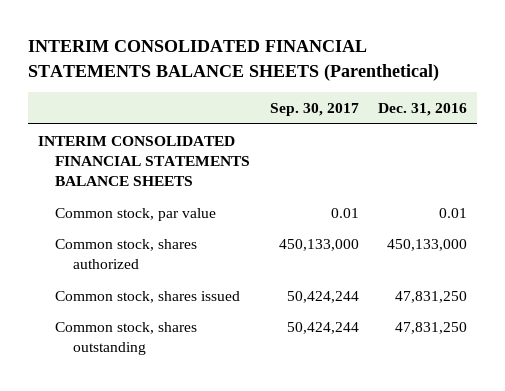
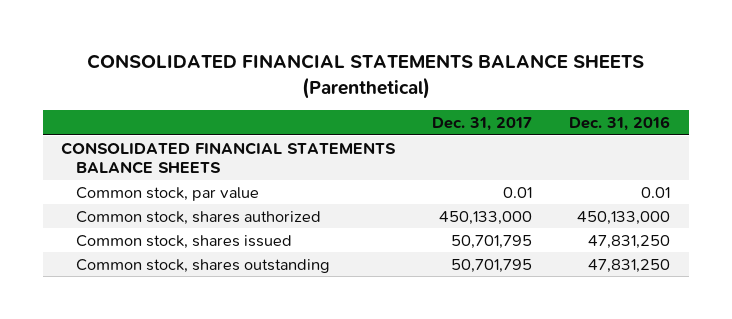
[27,40,439,81] INTERIM CONSOLIDATED FINANCIAL STATEMENTS BALANCE SHEETS (Parenthetical) -> [86,54,644,99] CONSOLIDATED FINANCIAL STATEMENTS BALANCE SHEETS (Parenthetical)
[269,103,359,117] Sep. 30, 2017 -> none
none -> [432,117,533,132] Dec. 31, 2017
[37,135,251,187] INTERIM CONSOLIDATED FINANCIAL STATEMENTS BALANCE SHEETS -> [61,141,397,175] CONSOLIDATED FINANCIAL STATEMENTS BALANCE SHEETS

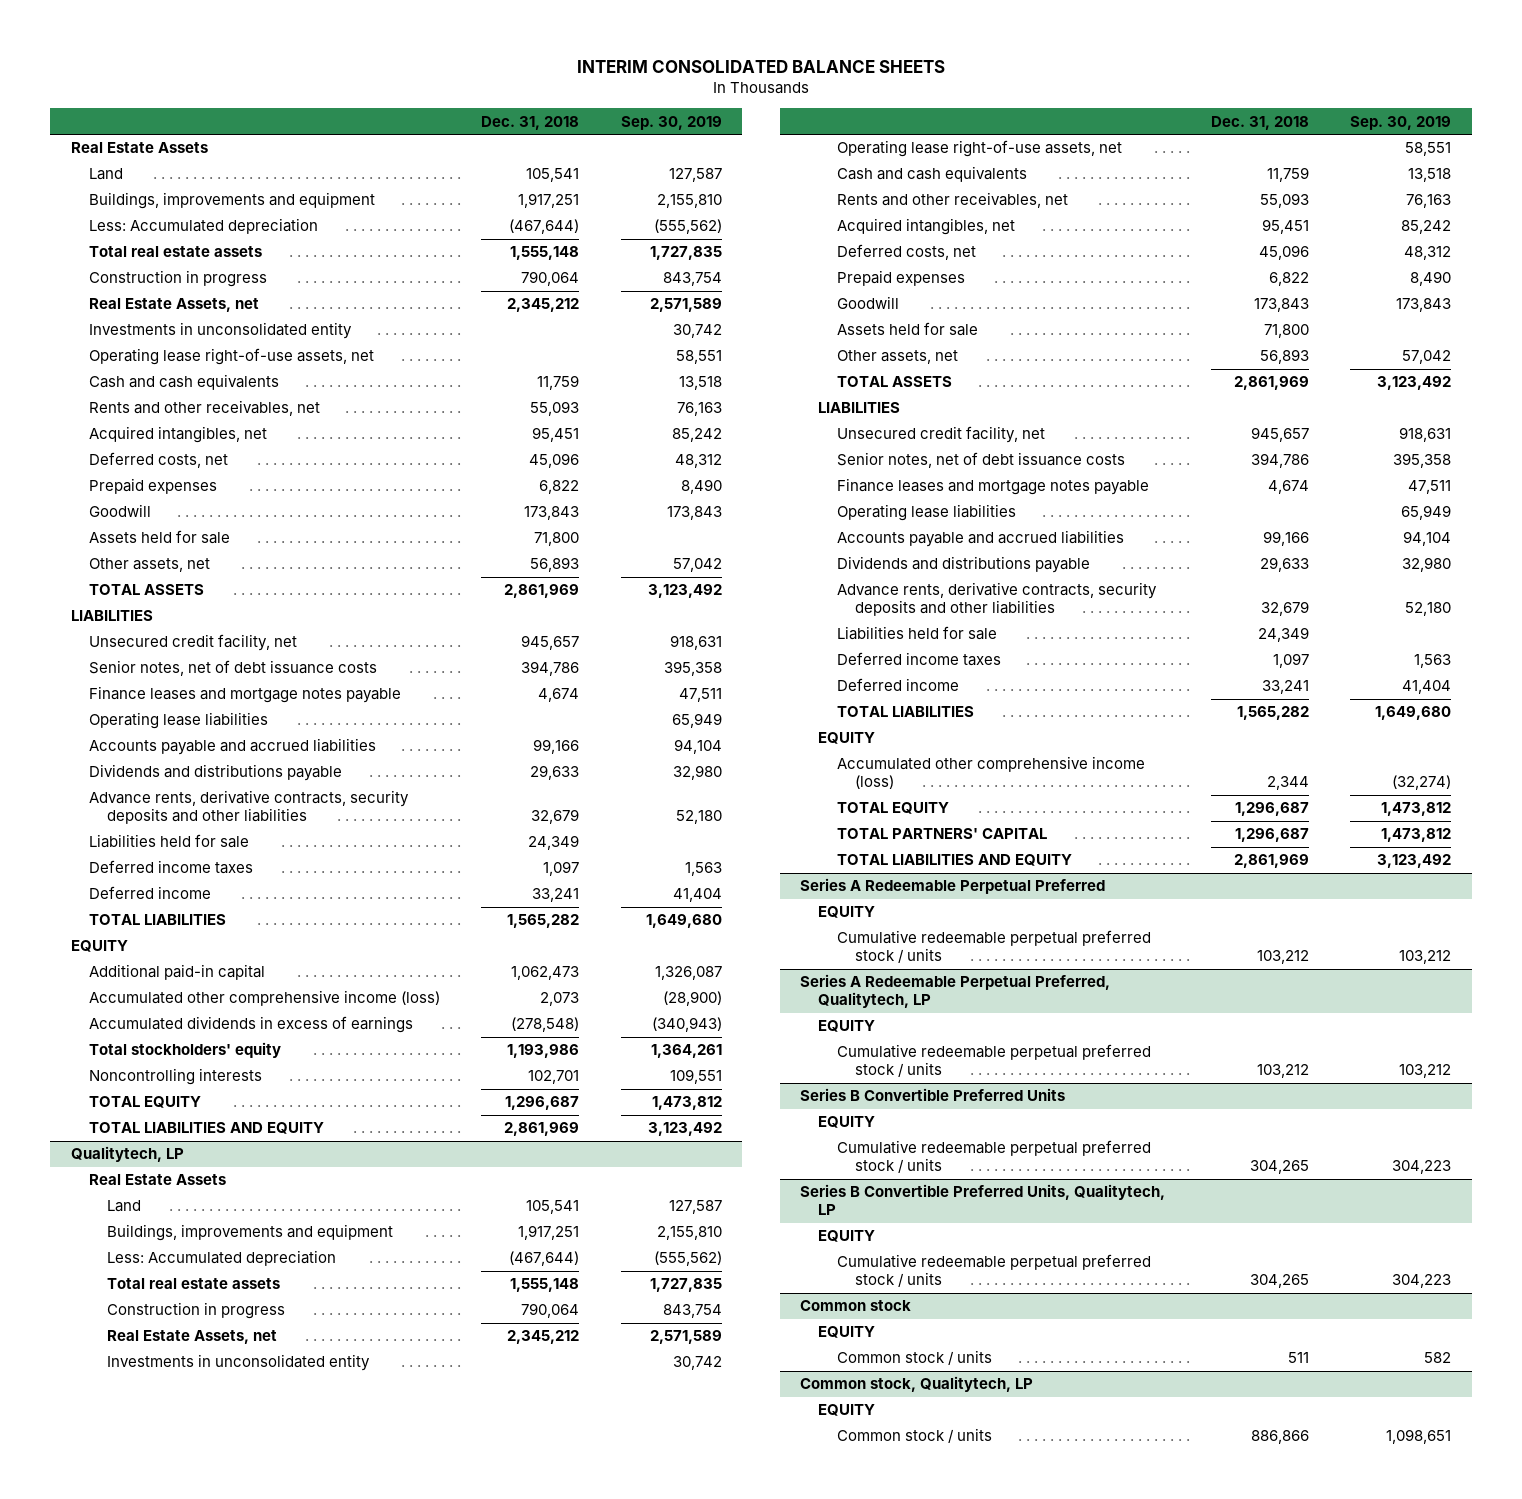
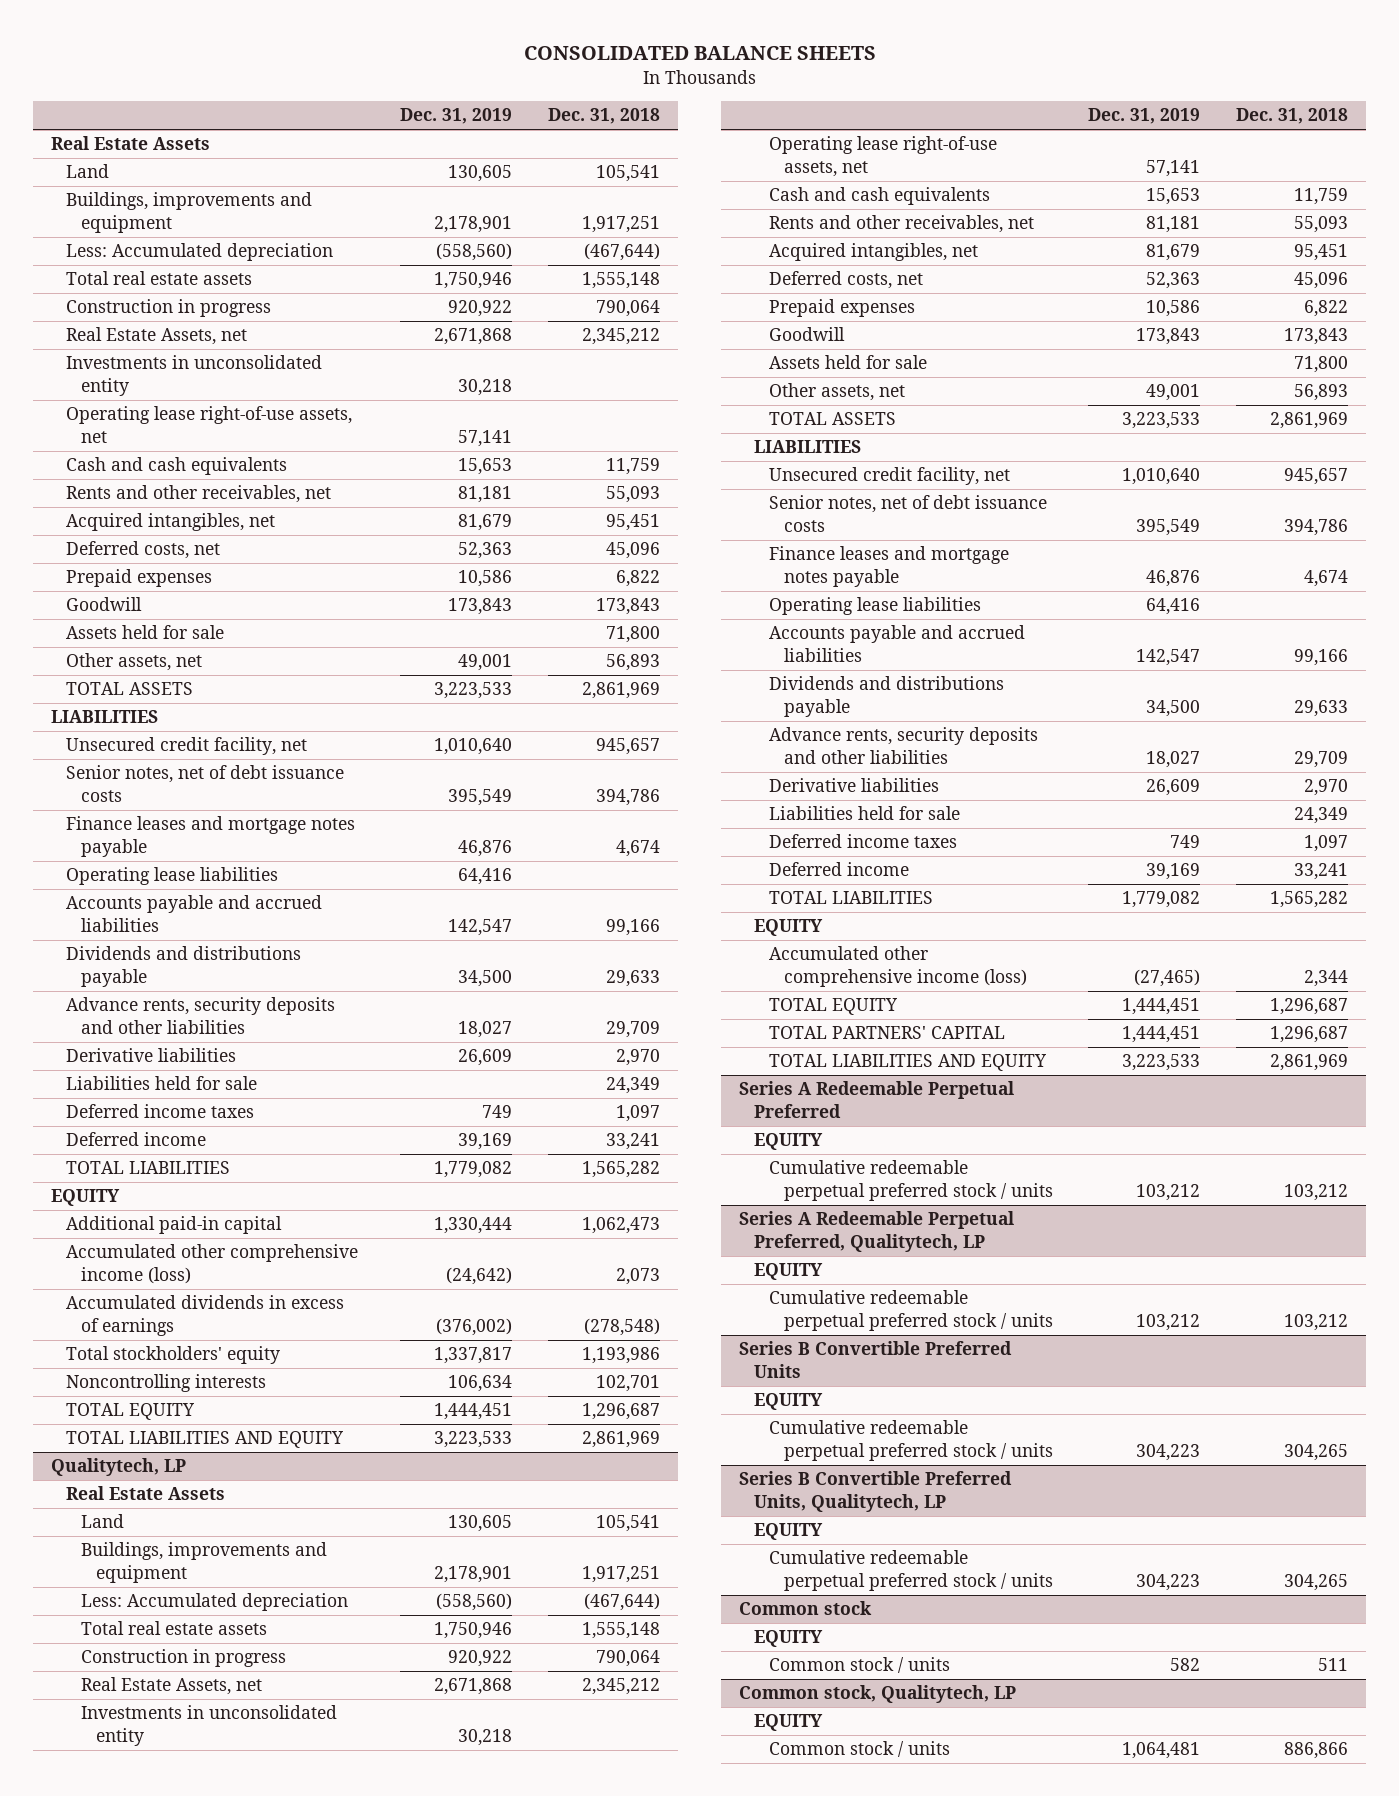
[577,60,946,74] INTERIM CONSOLIDATED BALANCE SHEETS -> [523,46,876,61] CONSOLIDATED BALANCE SHEETS
[620,115,722,130] Sep. 30, 2019 -> none
none -> [400,108,513,125] Dec. 31, 2019
[88,790,409,825] Advance rents, derivative contracts, security deposits and other liabilities -> [66,997,336,1034] Advance rents, security deposits and other liabilities
[531,809,580,825] 32,679 -> [606,1020,661,1038] 29,709
none -> [66,1048,237,1063] Derivative liabilities
[836,582,1157,617] Advance rents, derivative contracts, security deposits and other liabilities -> [768,727,1038,764] Advance rents, security deposits and other liabilities
[1260,601,1309,617] 32,679 -> [1293,750,1348,768] 29,709
none -> [768,778,939,793] Derivative liabilities

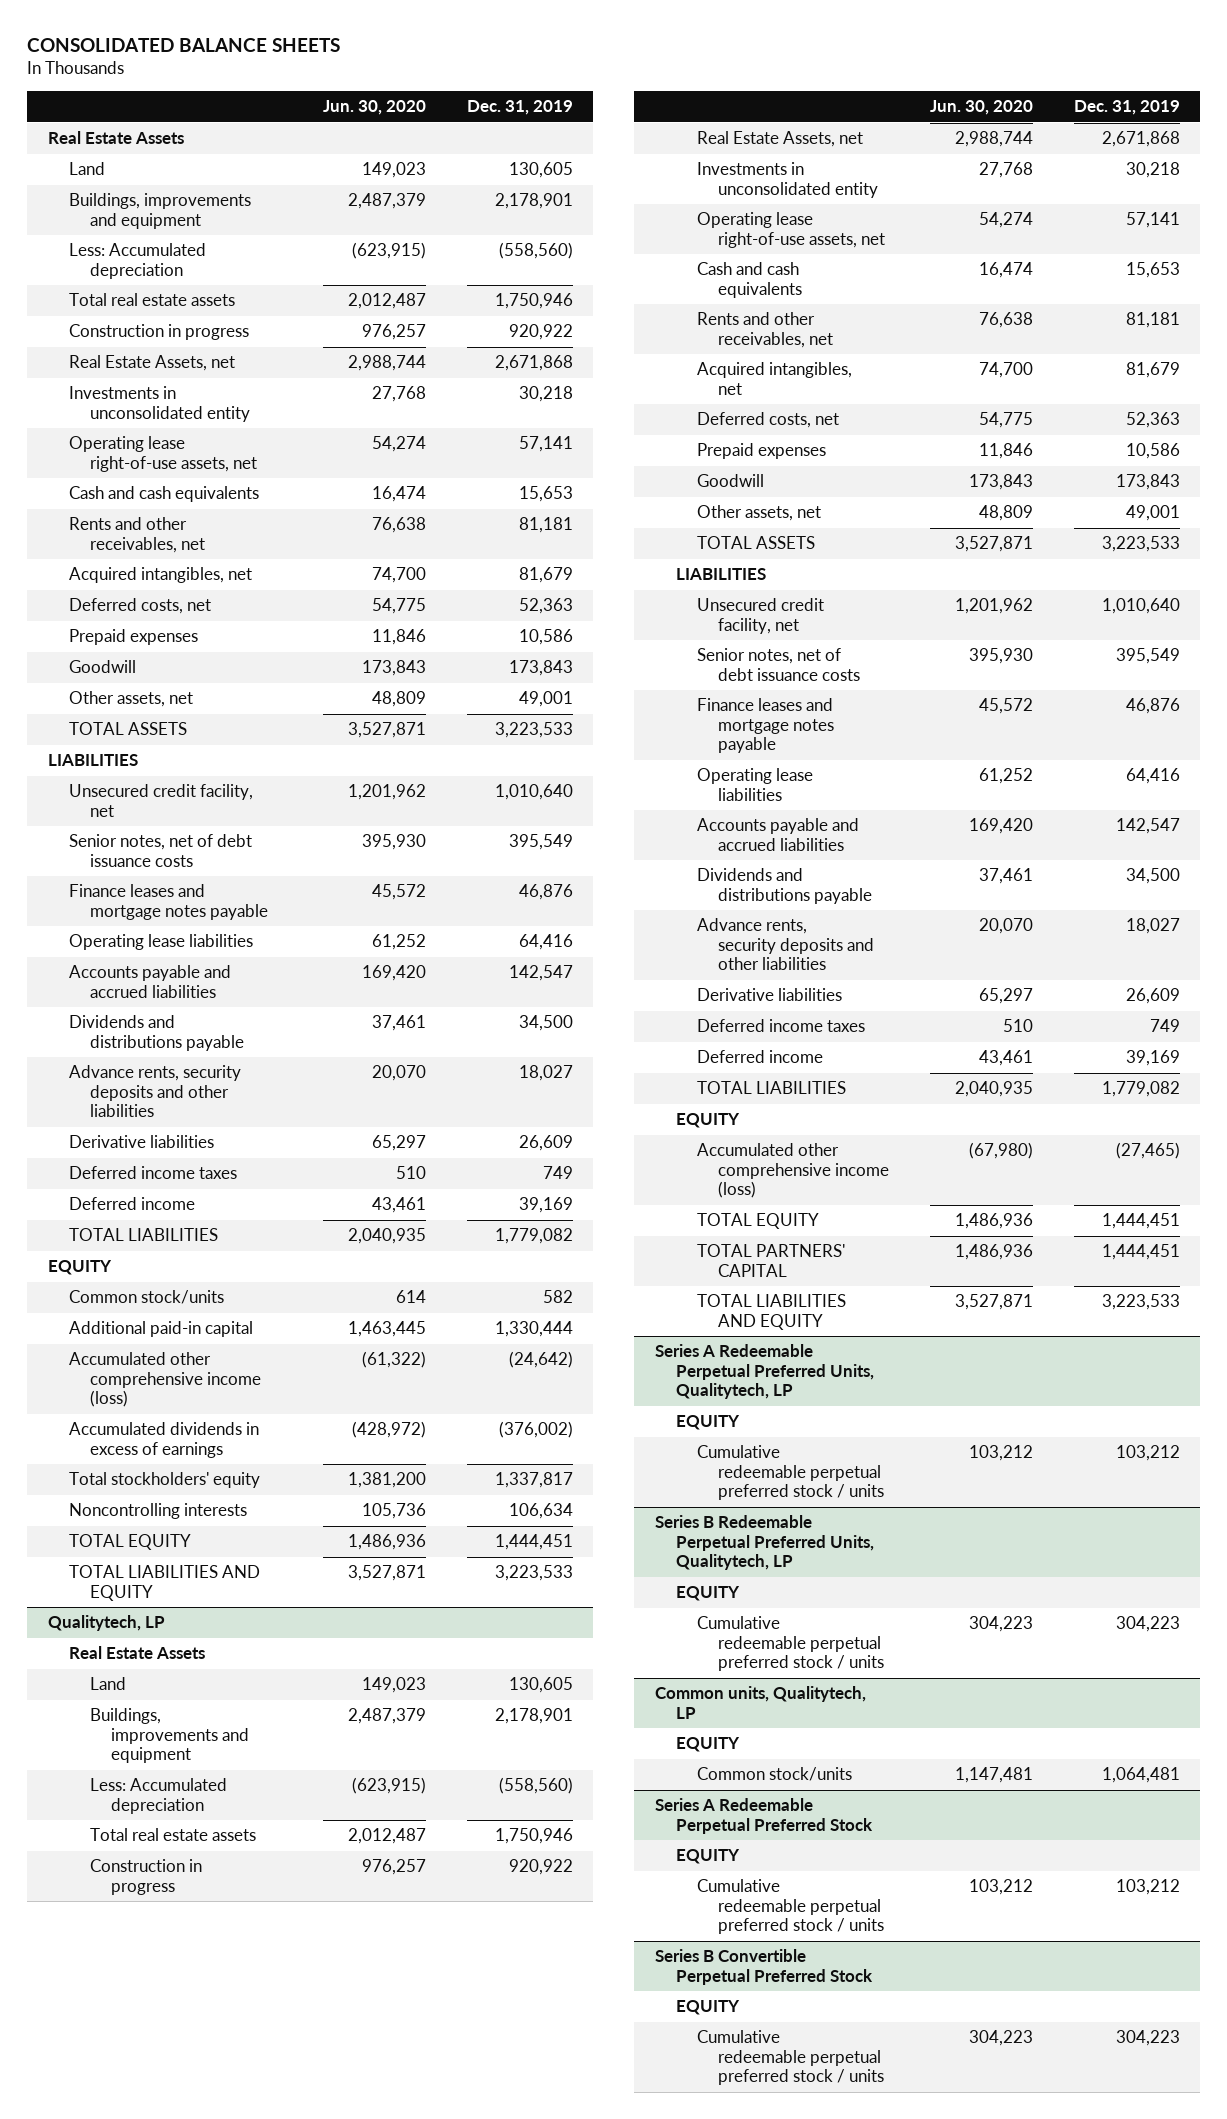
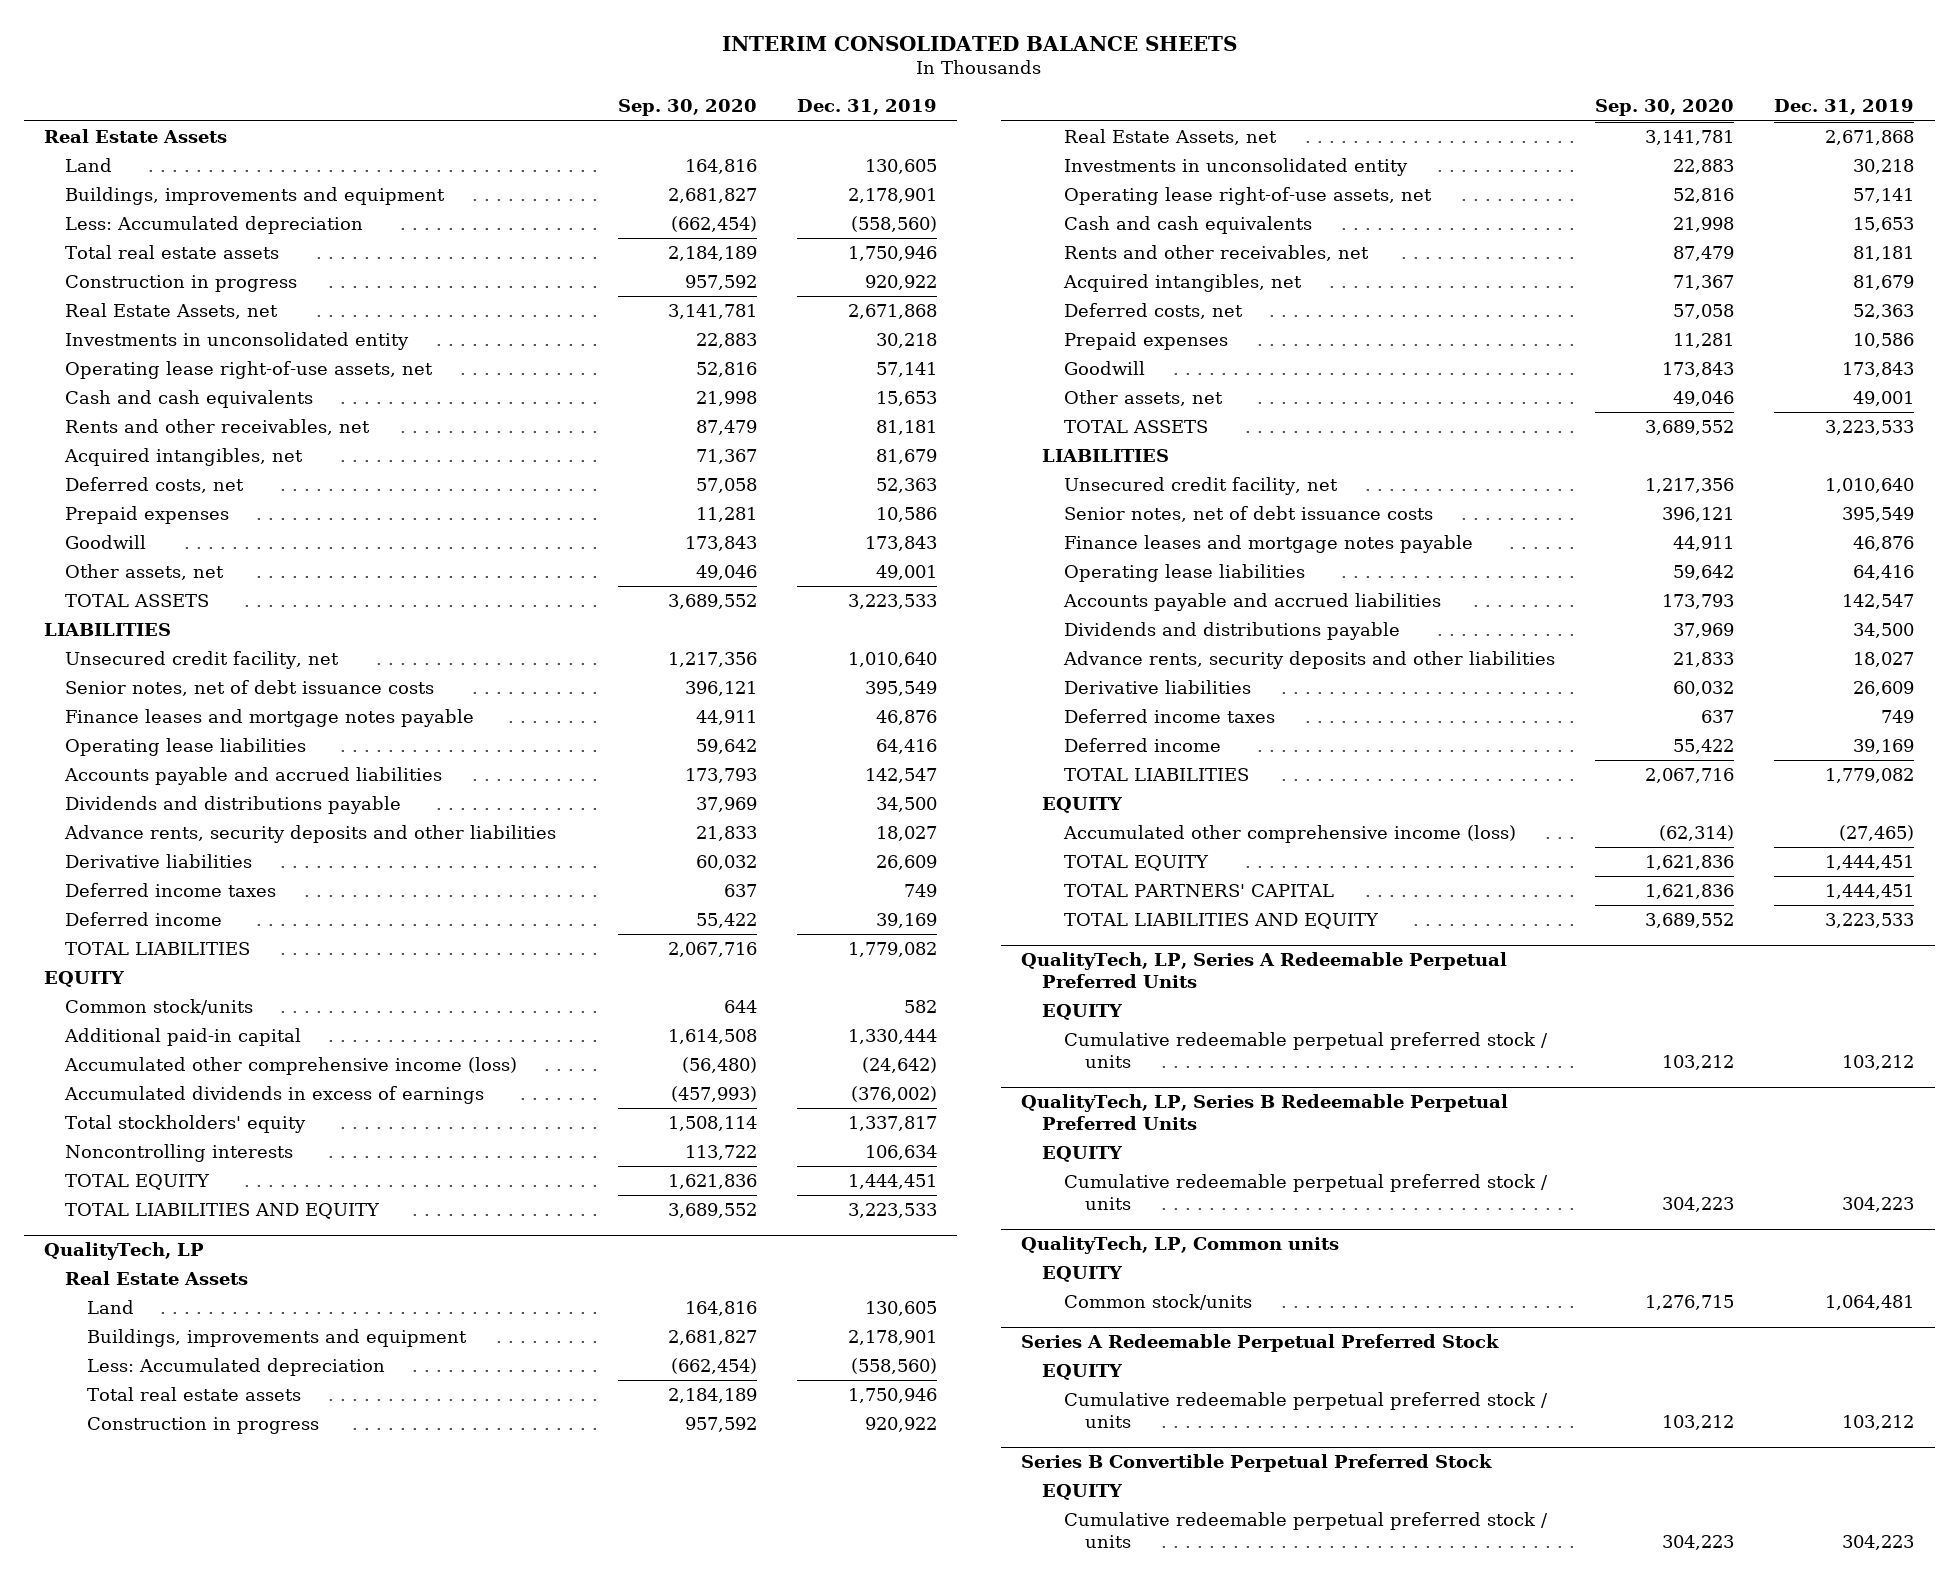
[27,38,341,53] CONSOLIDATED BALANCE SHEETS -> [722,35,1238,51] INTERIM CONSOLIDATED BALANCE SHEETS
[322,100,426,116] Jun. 30, 2020 -> none
none -> [617,99,757,117] Sep. 30, 2020
[47,1615,165,1632] Qualitytech, LP -> [43,1241,204,1260] QualityTech, LP
[654,1344,874,1400] Series A Redeemable Perpetual Preferred Units, Qualitytech, LP -> [1021,951,1508,988] QualityTech, LP, Series A Redeemable Perpetual Preferred Units
[654,1515,874,1571] Series B Redeemable Perpetual Preferred Units, Qualitytech, LP -> [1021,1093,1509,1130] QualityTech, LP, Series B Redeemable Perpetual Preferred Units
[654,1686,866,1719] Common units, Qualitytech, LP -> [1021,1235,1340,1254] QualityTech, LP, Common units

